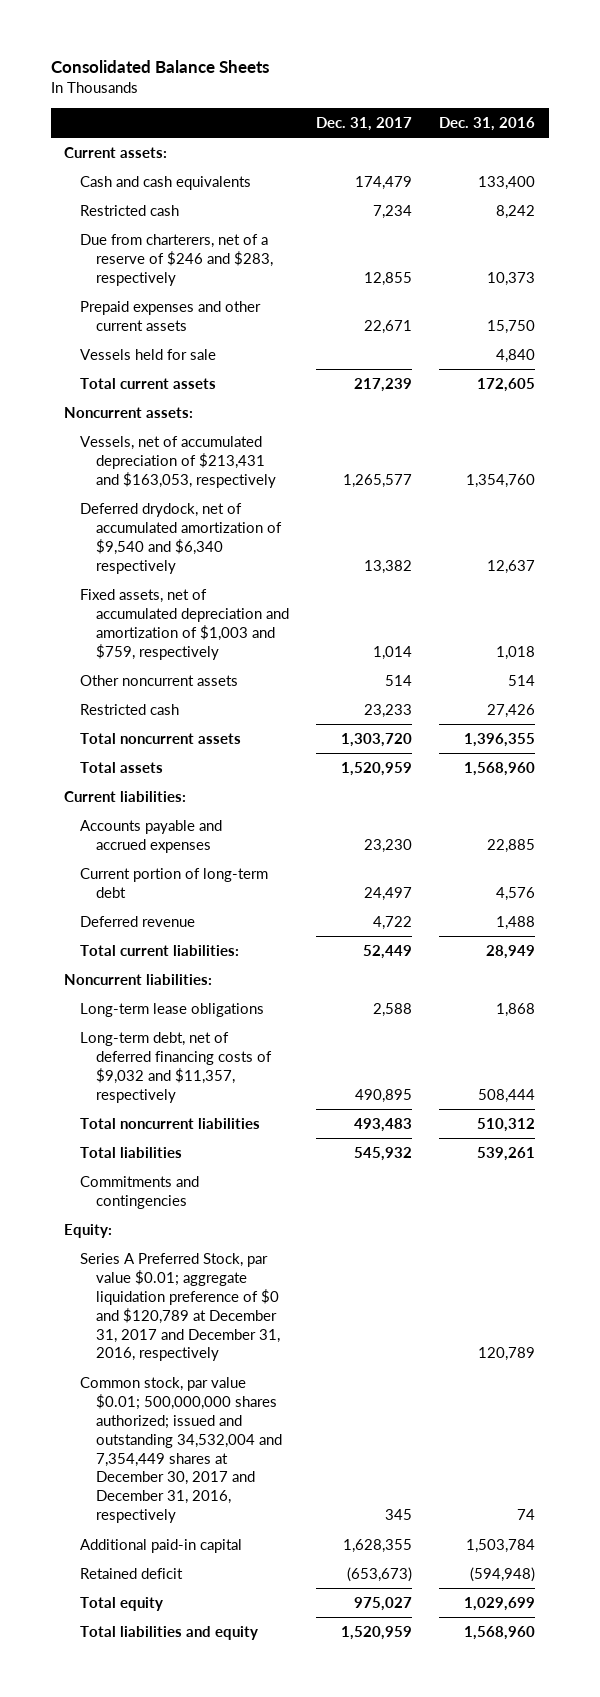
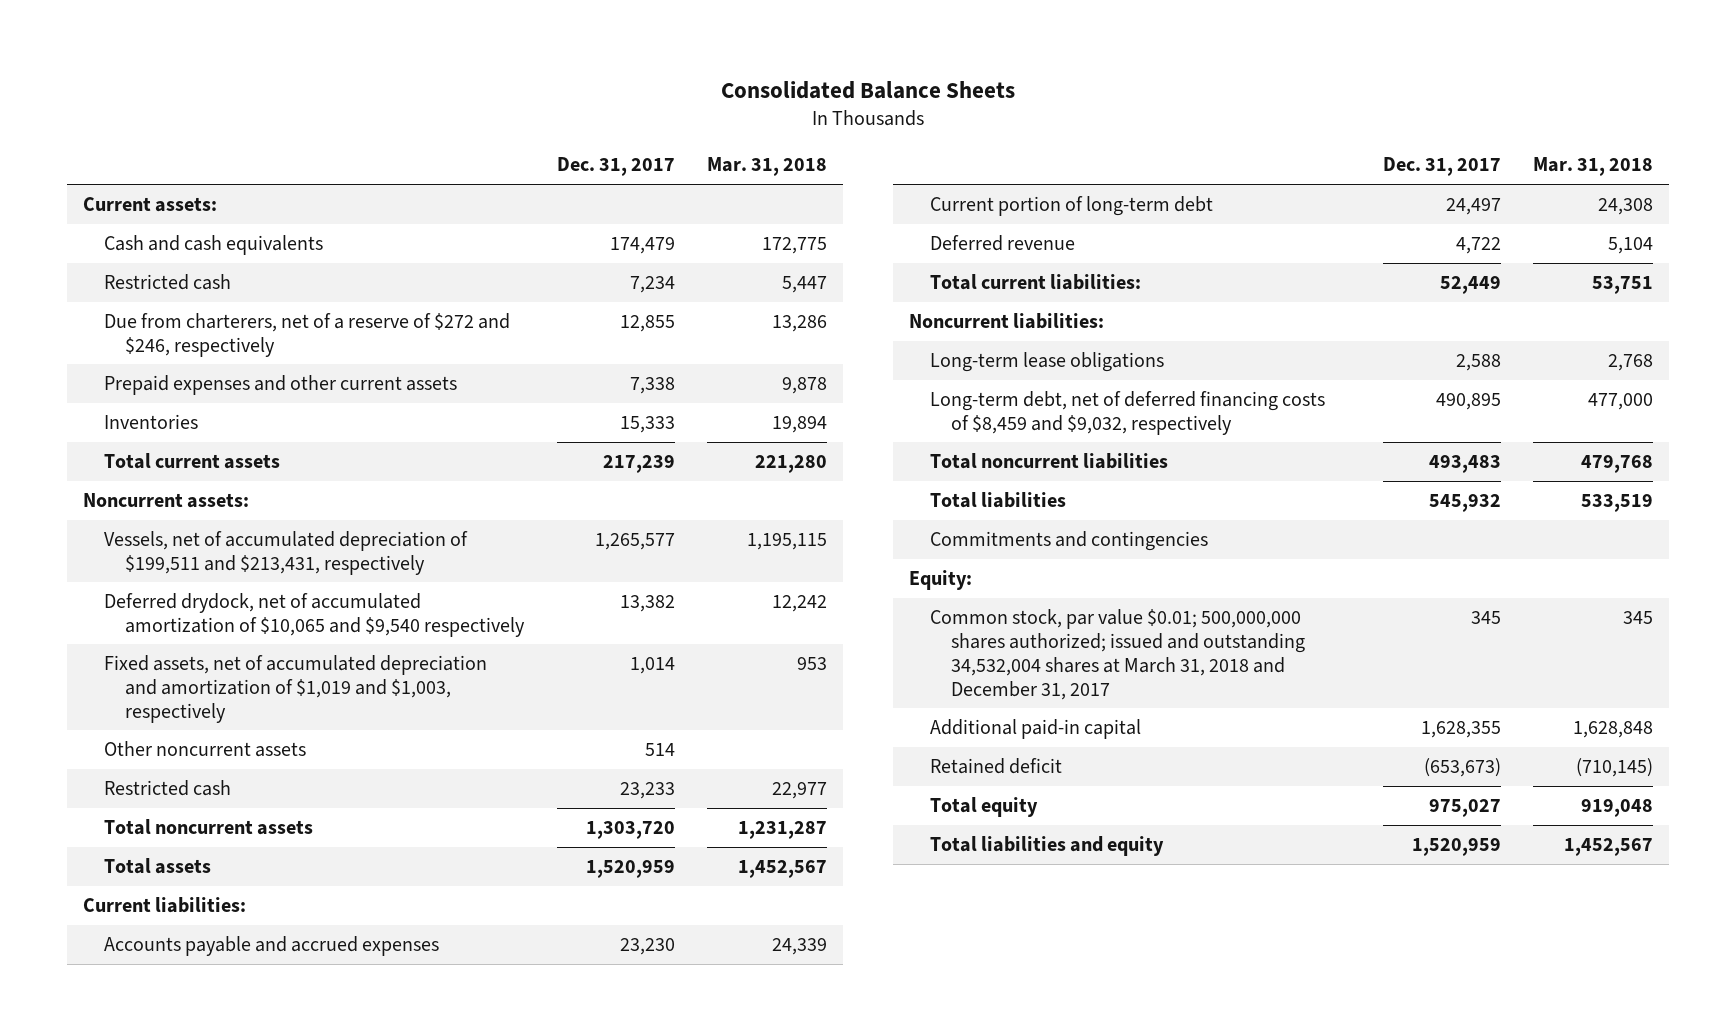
[439,117,536,132] Dec. 31, 2016 -> none
none -> [706,157,827,177] Mar. 31, 2018
[79,348,216,360] Vessels held for sale -> none
[79,233,273,286] Due from charterers, net of a reserve of $246 and $283, respectively -> [104,312,511,357] Due from charterers, net of a reserve of $272 and $246, respectively
[364,319,413,334] 22,671 -> [629,376,675,394] 7,338
none -> [104,413,199,429] Inventories
[79,435,276,488] Vessels, net of accumulated depreciation of $213,431 and $163,053, respectively -> [104,530,469,575] Vessels, net of accumulated depreciation of $199,511 and $213,431, respectively
[79,502,282,574] Deferred drydock, net of accumulated amortization of $9,540 and $6,340 respectively -> [104,592,526,637] Deferred drydock, net of accumulated amortization of $10,065 and $9,540 respectively
[79,588,289,660] Fixed assets, net of accumulated depreciation and amortization of $1,003 and $759, respectively -> [104,654,488,723] Fixed assets, net of accumulated depreciation and amortization of $1,019 and $1,003, respectively
[79,1031,272,1103] Long-term debt, net of deferred financing costs of $9,032 and $11,357, respectively -> [930,390,1326,435] Long-term debt, net of deferred financing costs of $8,459 and $9,032, respectively
[79,1252,280,1362] Series A Preferred Stock, par value $0.01; aggregate liquidation preference of $0 and $120,789 at December 31, 2017 and December 31, 2016, respectively -> none
[79,1376,282,1524] Common stock, par value $0.01; 500,000,000 shares authorized; issued and outstanding 34,532,004 and 7,354,449 shares at December 30, 2017 and December 31, 2016, respectively -> [930,608,1306,700] Common stock, par value $0.01; 500,000,000 shares authorized; issued and outstanding 34,532,004 shares at March 31, 2018 and December 31, 2017

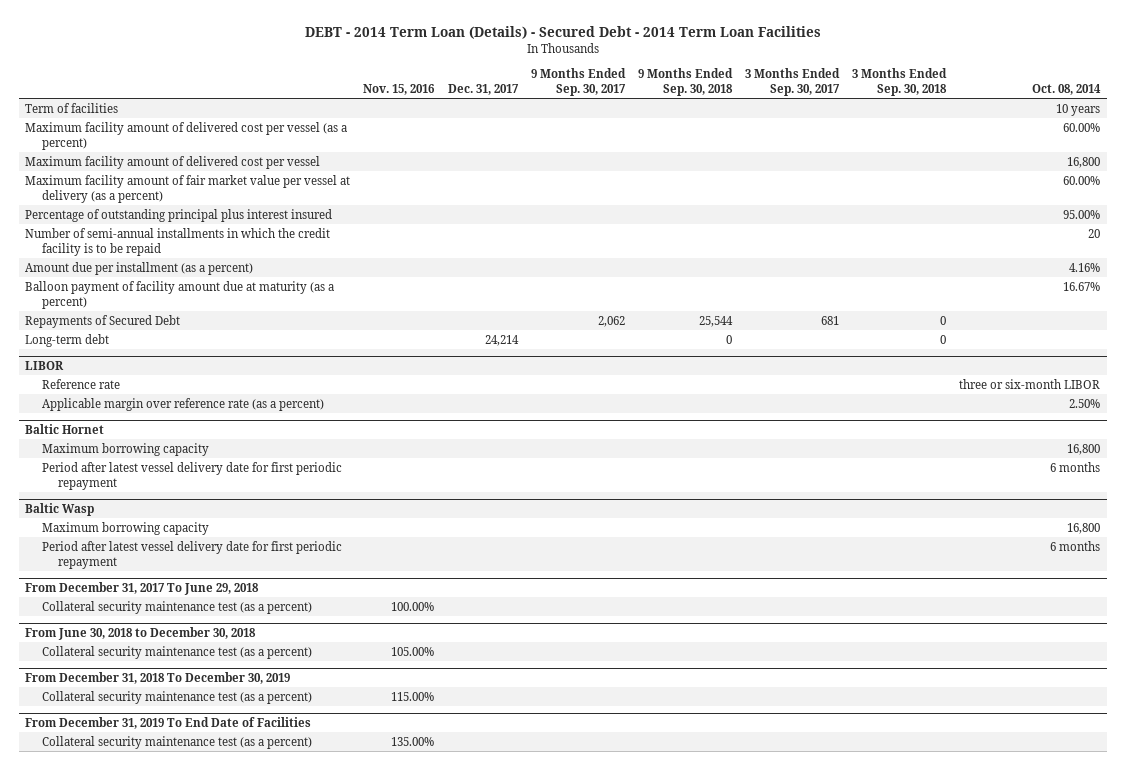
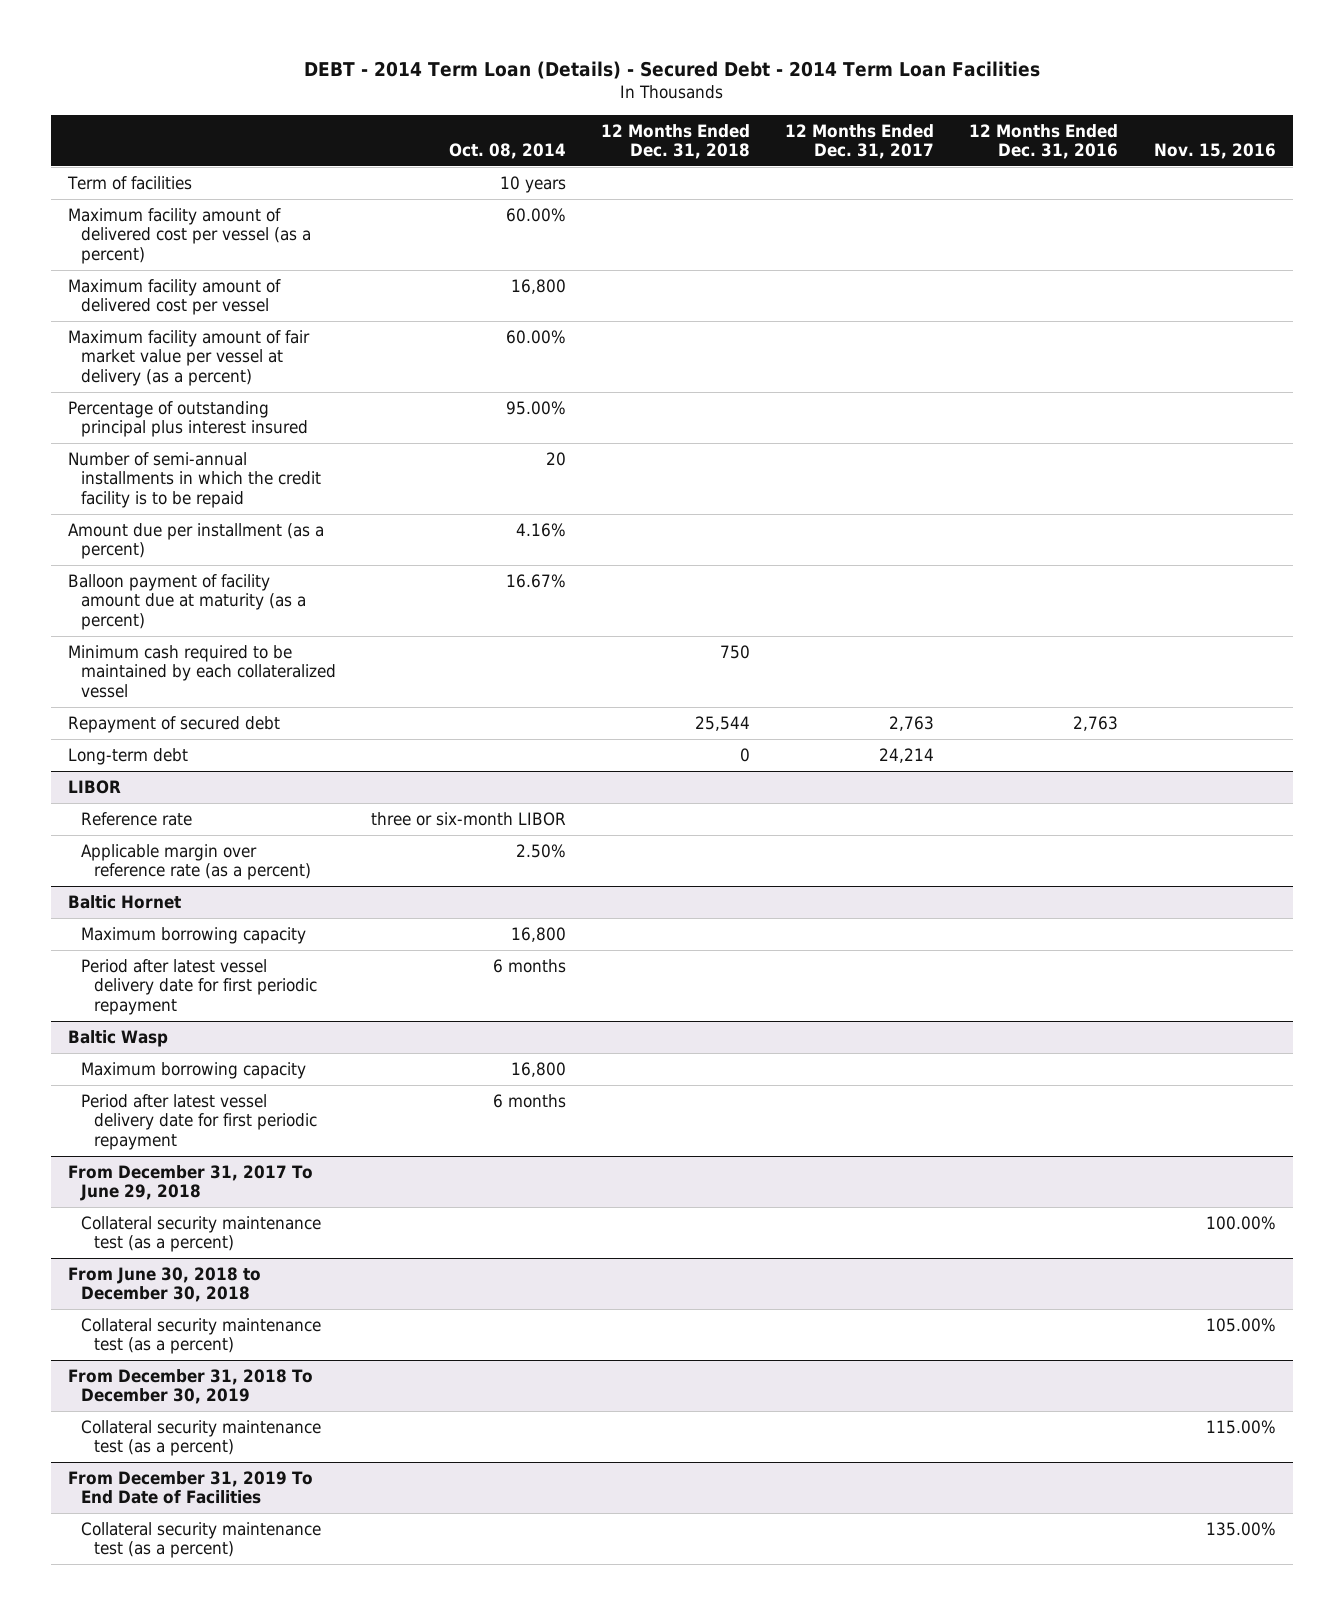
[447,84,519,96] Dec. 31, 2017 -> none
[530,67,626,97] 9 Months Ended Sep. 30, 2017 -> none
[637,67,733,97] 9 Months Ended Sep. 30, 2018 -> none
[744,67,840,97] 3 Months Ended Sep. 30, 2017 -> none
[851,67,947,97] 3 Months Ended Sep. 30, 2018 -> none
none -> [601,123,751,160] 12 Months Ended Dec. 31, 2018
none -> [785,123,935,160] 12 Months Ended Dec. 31, 2017
none -> [969,123,1119,160] 12 Months Ended Dec. 31, 2016
none -> [68,644,337,698] Minimum cash required to be maintained by each collateralized vessel
[25,314,181,328] Repayments of Secured Debt -> [68,715,281,733] Repayment of secured debt

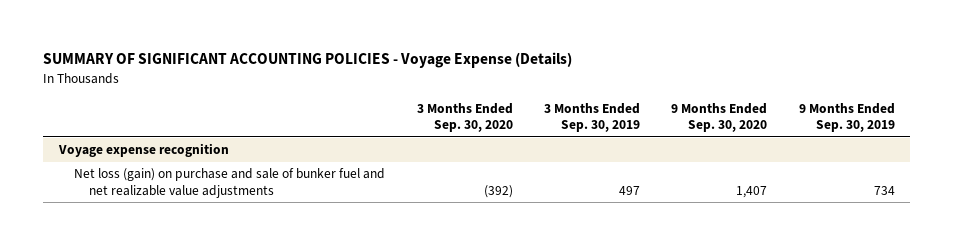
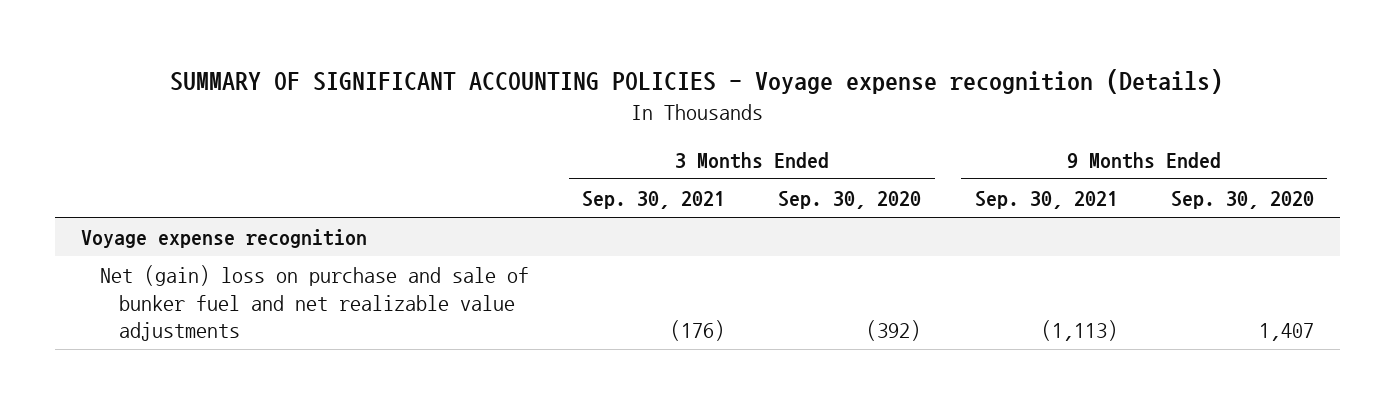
[43,52,573,69] SUMMARY OF SIGNIFICANT ACCOUNTING POLICIES - Voyage Expense (Details) -> [170,68,1224,94] SUMMARY OF SIGNIFICANT ACCOUNTING POLICIES - Voyage expense recognition (Details)
[543,102,640,133] 3 Months Ended Sep. 30, 2019 -> none
[798,102,895,133] 9 Months Ended Sep. 30, 2019 -> none
none -> [582,191,726,210] Sep. 30, 2021
none -> [974,191,1118,210] Sep. 30, 2021
[74,168,386,198] Net loss (gain) on purchase and sale of bunker fuel and net realizable value adjustments -> [100,265,530,341] Net (gain) loss on purchase and sale of bunker fuel and net realizable value adjustments

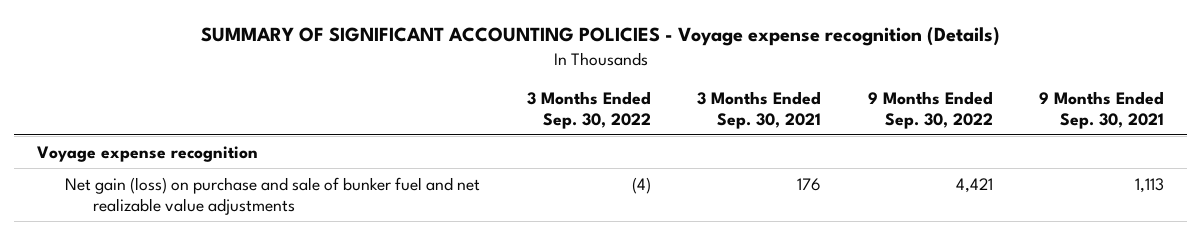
[778,191,922,210] Sep. 30, 2020 -> none
[1170,191,1314,210] Sep. 30, 2020 -> none
none -> [526,90,651,129] 3 Months Ended Sep. 30, 2022
none -> [867,90,993,129] 9 Months Ended Sep. 30, 2022
[100,265,530,341] Net (gain) loss on purchase and sale of bunker fuel and net realizable value adjustments -> [65,176,481,215] Net gain (loss) on purchase and sale of bunker fuel and net realizable value adjustments
[670,319,726,341] (176) -> [797,177,822,191] 176
[1040,319,1118,341] (1,113) -> [1135,177,1165,193] 1,113

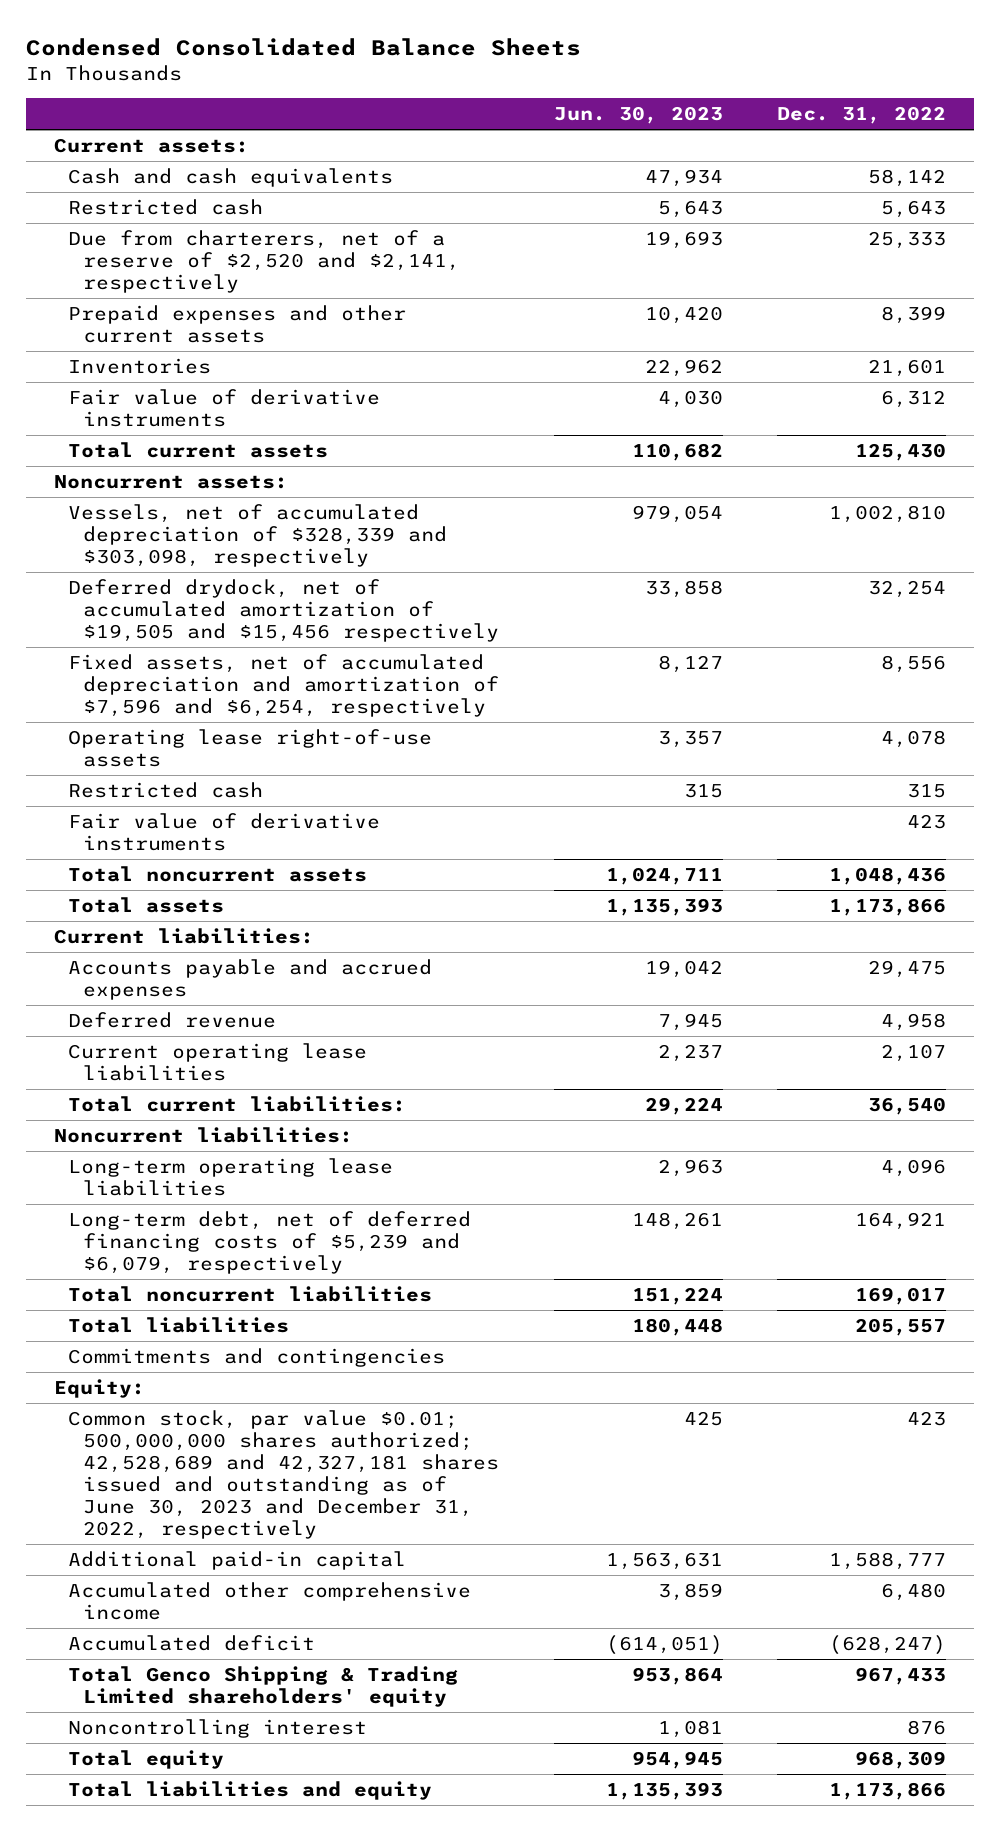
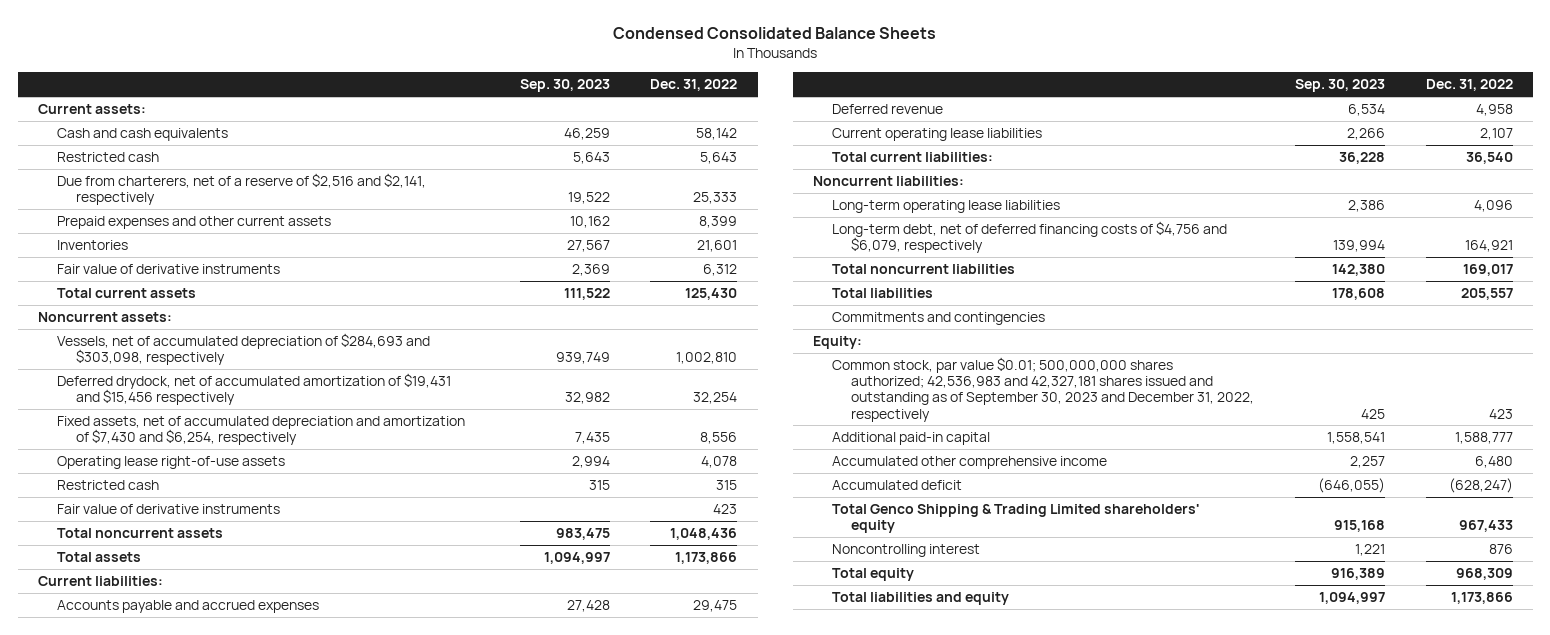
[553,105,723,124] Jun. 30, 2023 -> none
none -> [519,79,610,93] Sep. 30, 2023
[68,229,461,293] Due from charterers, net of a reserve of $2,520 and $2,141, respectively -> [56,173,426,206] Due from charterers, net of a reserve of $2,516 and $2,141, respectively
[68,503,448,567] Vessels, net of accumulated depreciation of $328,339 and $303,098, respectively -> [56,333,430,366] Vessels, net of accumulated depreciation of $284,693 and $303,098, respectively
[68,578,500,642] Deferred drydock, net of accumulated amortization of $19,505 and $15,456 respectively -> [56,373,451,406] Deferred drydock, net of accumulated amortization of $19,431 and $15,456 respectively
[68,653,500,717] Fixed assets, net of accumulated depreciation and amortization of $7,596 and $6,254, respectively -> [56,416,465,446] Fixed assets, net of accumulated depreciation and amortization of $7,430 and $6,254, respectively
[68,1210,472,1274] Long-term debt, net of deferred financing costs of $5,239 and $6,079, respectively -> [832,221,1228,254] Long-term debt, net of deferred financing costs of $4,756 and $6,079, respectively
[68,1409,500,1539] Common stock, par value $0.01; 500,000,000 shares authorized; 42,528,689 and 42,327,181 shares issued and outstanding as of June 30, 2023 and December 31, 2022, respectively -> [832,357,1255,422] Common stock, par value $0.01; 500,000,000 shares authorized; 42,536,983 and 42,327,181 shares issued and outstanding as of September 30, 2023 and December 31, 2022, respectively

